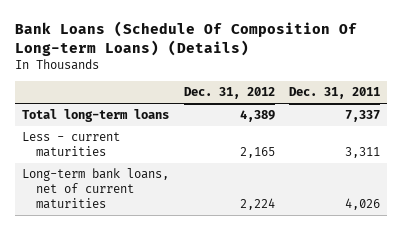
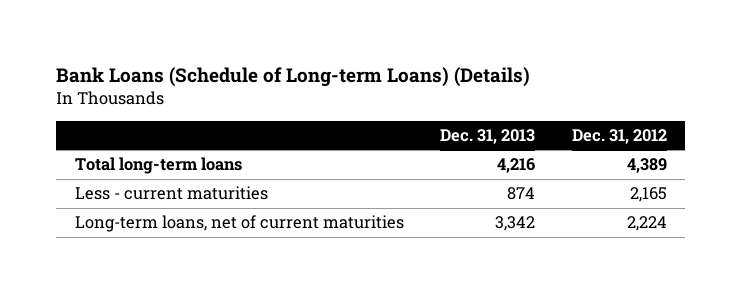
[15,20,358,56] Bank Loans (Schedule Of Composition Of Long-term Loans) (Details) -> [56,66,531,87] Bank Loans (Schedule of Long-term Loans) (Details)
[288,87,380,100] Dec. 31, 2011 -> none
none -> [440,128,536,144] Dec. 31, 2013
[22,168,170,210] Long-term bank loans, net of current maturities -> [74,215,404,233] Long-term loans, net of current maturities

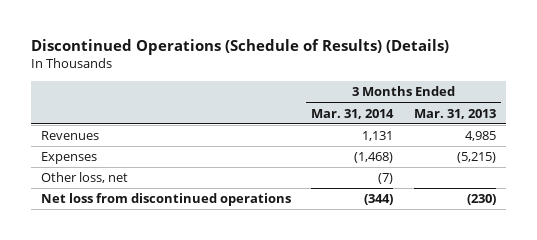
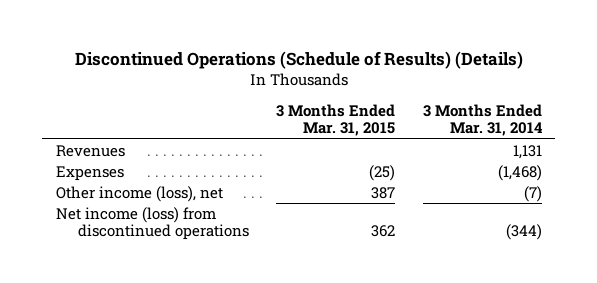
[413,108,496,119] Mar. 31, 2013 -> none
none -> [276,104,396,137] 3 Months Ended Mar. 31, 2015
[41,172,129,184] Other loss, net -> [55,185,223,202] Other income (loss), net
[41,193,292,207] Net loss from discontinued operations -> [55,206,250,241] Net income (loss) from discontinued operations

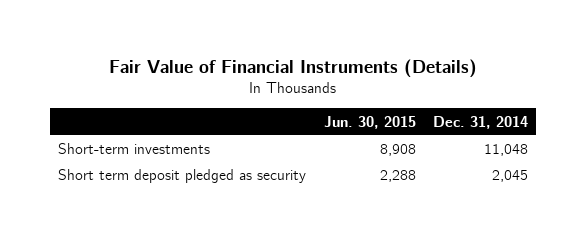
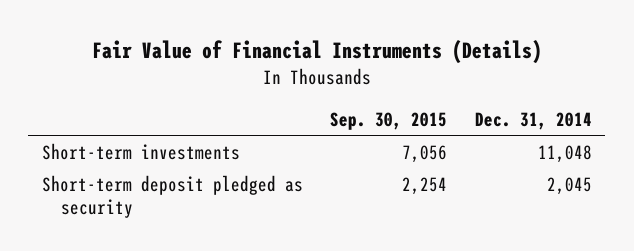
[323,115,416,129] Jun. 30, 2015 -> none
none -> [330,112,448,131] Sep. 30, 2015
[58,169,307,184] Short term deposit pledged as security -> [41,174,303,218] Short-term deposit pledged as security

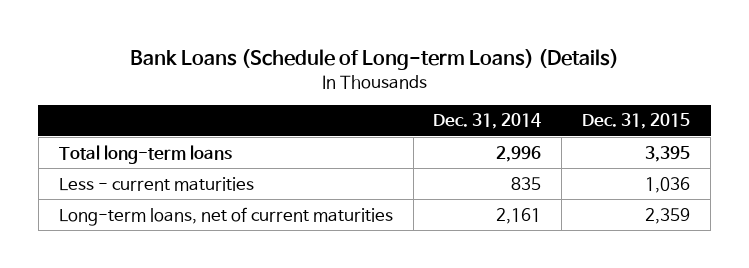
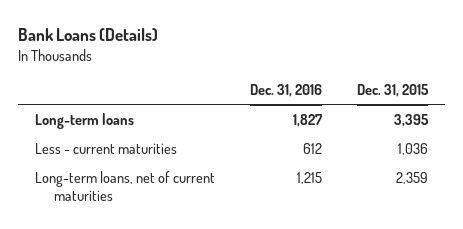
[130,48,620,70] Bank Loans (Schedule of Long-term Loans) (Details) -> [18,27,159,41] Bank Loans (Details)
[433,113,542,130] Dec. 31, 2014 -> none
none -> [250,84,323,98] Dec. 31, 2016
[58,144,232,164] Total long-term loans -> [35,112,135,129] Long-term loans

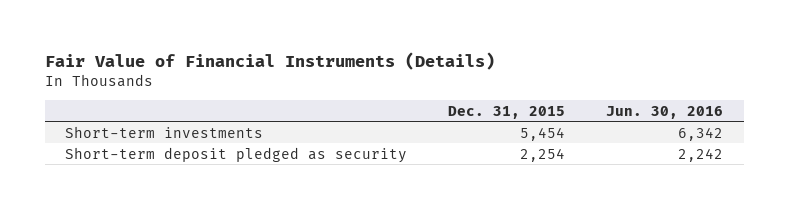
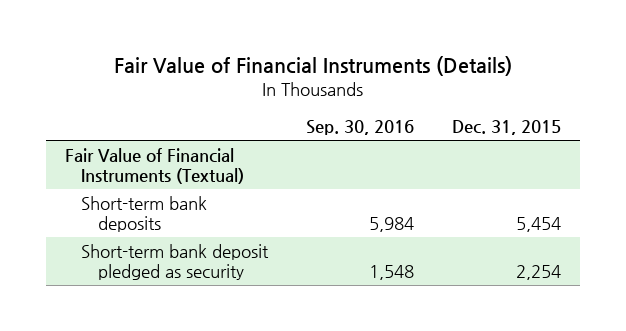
[606,105,724,119] Jun. 30, 2016 -> none
none -> [306,120,415,136] Sep. 30, 2016
none -> [65,148,245,185] Fair Value of Financial Instruments (Textual)
[65,125,264,138] Short-term investments -> [81,196,208,233] Short-term bank deposits
[65,146,408,163] Short-term deposit pledged as security -> [81,244,270,281] Short-term bank deposit pledged as security

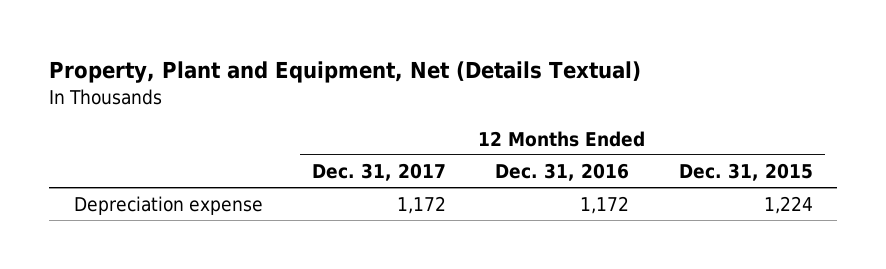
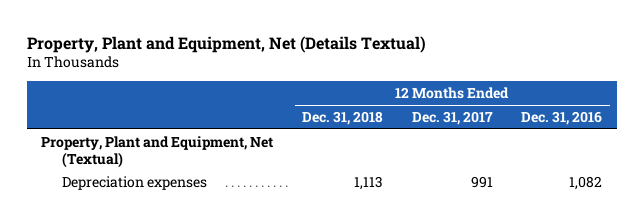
[678,162,813,181] Dec. 31, 2015 -> none
none -> [302,111,384,126] Dec. 31, 2018
none -> [41,135,274,168] Property, Plant and Equipment, Net (Textual)
[73,196,263,216] Depreciation expense -> [62,175,208,190] Depreciation expenses
[397,196,447,215] 1,172 -> [470,175,493,188] 991
[580,196,630,215] 1,172 -> [569,175,603,190] 1,082

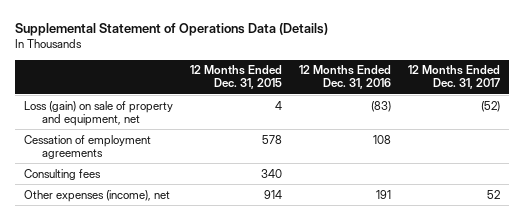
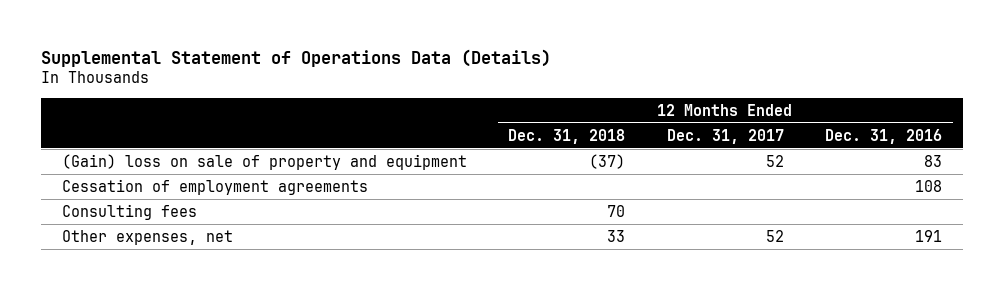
[189,65,282,90] 12 Months Ended Dec. 31, 2015 -> none
none -> [508,128,626,144] Dec. 31, 2018
[23,100,173,126] Loss (gain) on sale of property and equipment, net -> [61,153,467,170] (Gain) loss on sale of property and equipment
[370,100,391,112] (83) -> [924,154,943,167] 83
[480,100,500,112] (52) -> [765,154,784,167] 52
[23,189,170,202] Other expenses (income), net -> [61,229,233,245] Other expenses, net

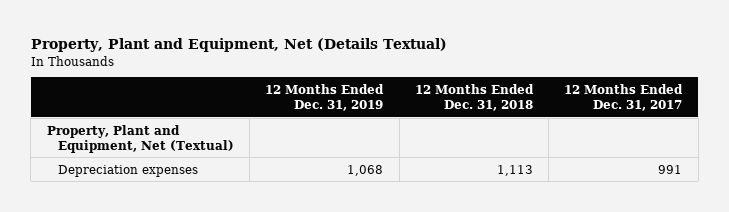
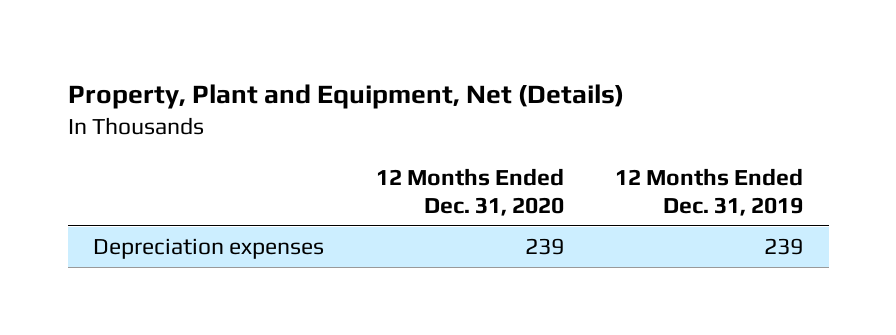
[30,38,447,53] Property, Plant and Equipment, Net (Details Textual) -> [67,84,624,110] Property, Plant and Equipment, Net (Details)
[414,84,534,112] 12 Months Ended Dec. 31, 2018 -> none
[564,84,684,112] 12 Months Ended Dec. 31, 2017 -> none
none -> [375,167,564,217] 12 Months Ended Dec. 31, 2020
[46,124,234,153] Property, Plant and Equipment, Net (Textual) -> none
[347,164,384,176] 1,068 -> [764,238,804,256] 239

